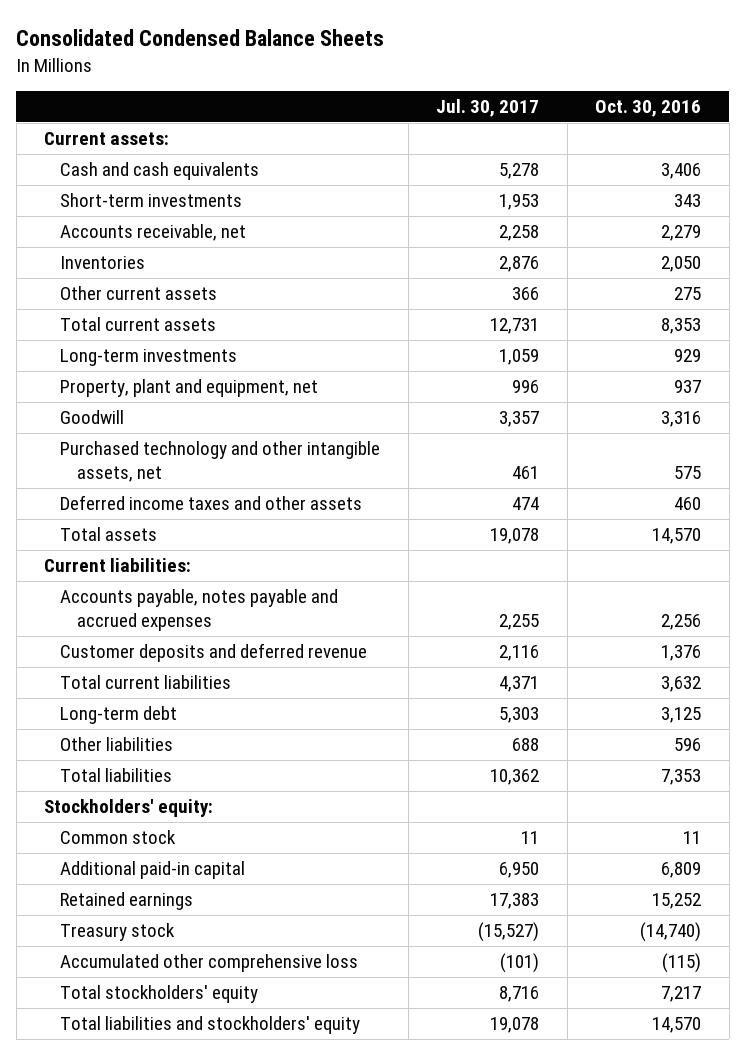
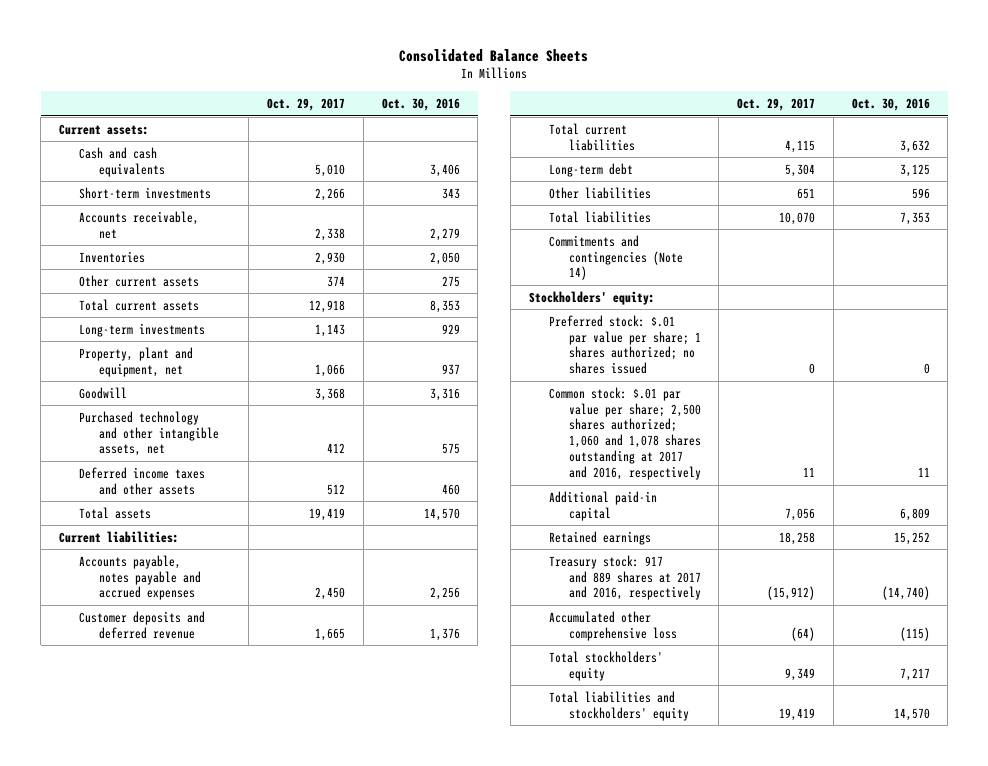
[16,28,385,46] Consolidated Condensed Balance Sheets -> [399,48,589,62] Consolidated Balance Sheets
[436,99,540,118] Jul. 30, 2017 -> none
none -> [267,98,346,112] Oct. 29, 2017
none -> [548,234,683,281] Commitments and contingencies (Note 14)
none -> [548,314,701,375] Preferred stock: $.01 par value per share; 1 shares authorized; no shares issued
[60,830,177,845] Common stock -> [548,386,701,481] Common stock: $.01 par value per share; 2,500 shares authorized; 1,060 and 1,078 shares outstanding at 2017 and 2016, respectively
[60,923,176,942] Treasury stock -> [548,554,701,601] Treasury stock: 917 and 889 shares at 2017 and 2016, respectively

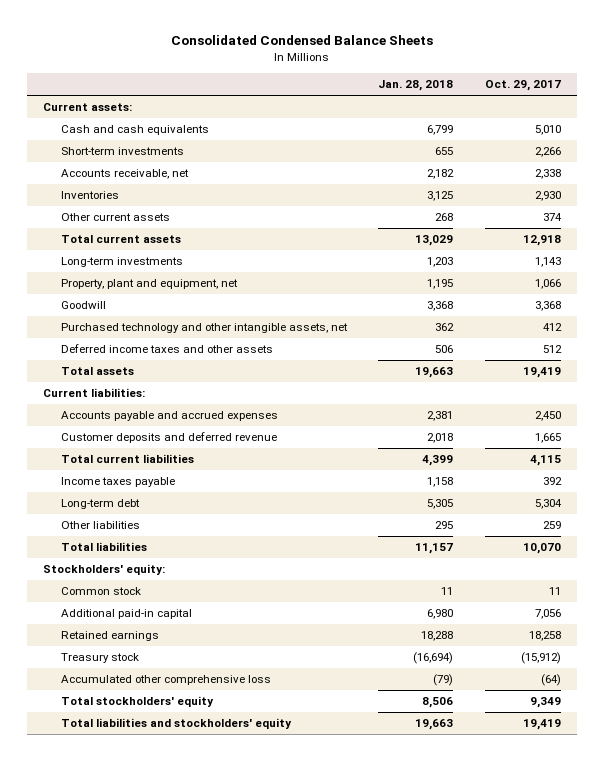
[399,48,589,62] Consolidated Balance Sheets -> [170,35,433,46] Consolidated Condensed Balance Sheets
[381,98,460,112] Oct. 30, 2016 -> none
none -> [378,80,454,92] Jan. 28, 2018
[78,554,201,601] Accounts payable, notes payable and accrued expenses -> [60,411,278,422] Accounts payable and accrued expenses
none -> [60,477,175,488] Income taxes payable
[797,187,816,199] 651 -> [543,521,562,530] 259
[548,234,683,281] Commitments and contingencies (Note 14) -> none
[548,314,701,375] Preferred stock: $.01 par value per share; 1 shares authorized; no shares issued -> none
[548,386,701,481] Common stock: $.01 par value per share; 2,500 shares authorized; 1,060 and 1,078 shares outstanding at 2017 and 2016, respectively -> [60,587,141,596] Common stock
[548,554,701,601] Treasury stock: 917 and 889 shares at 2017 and 2016, respectively -> [60,653,139,664] Treasury stock

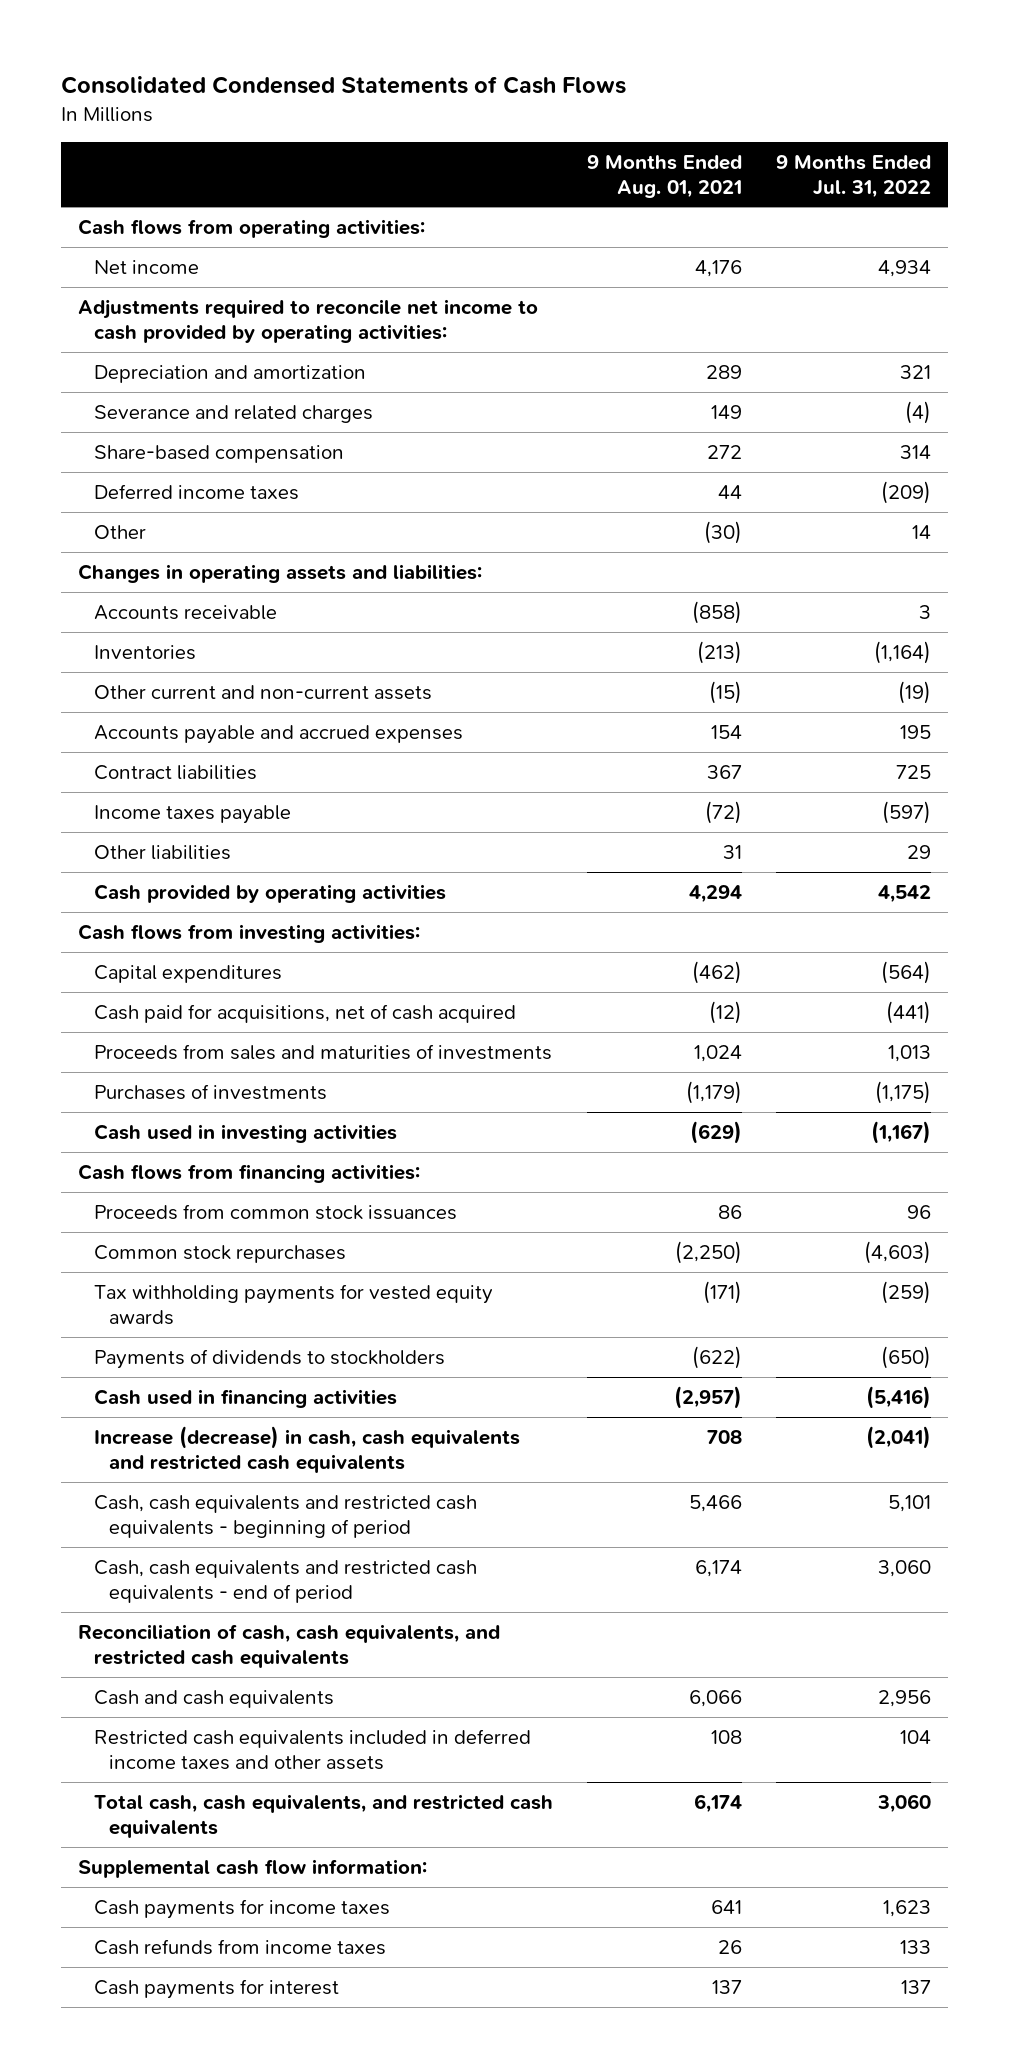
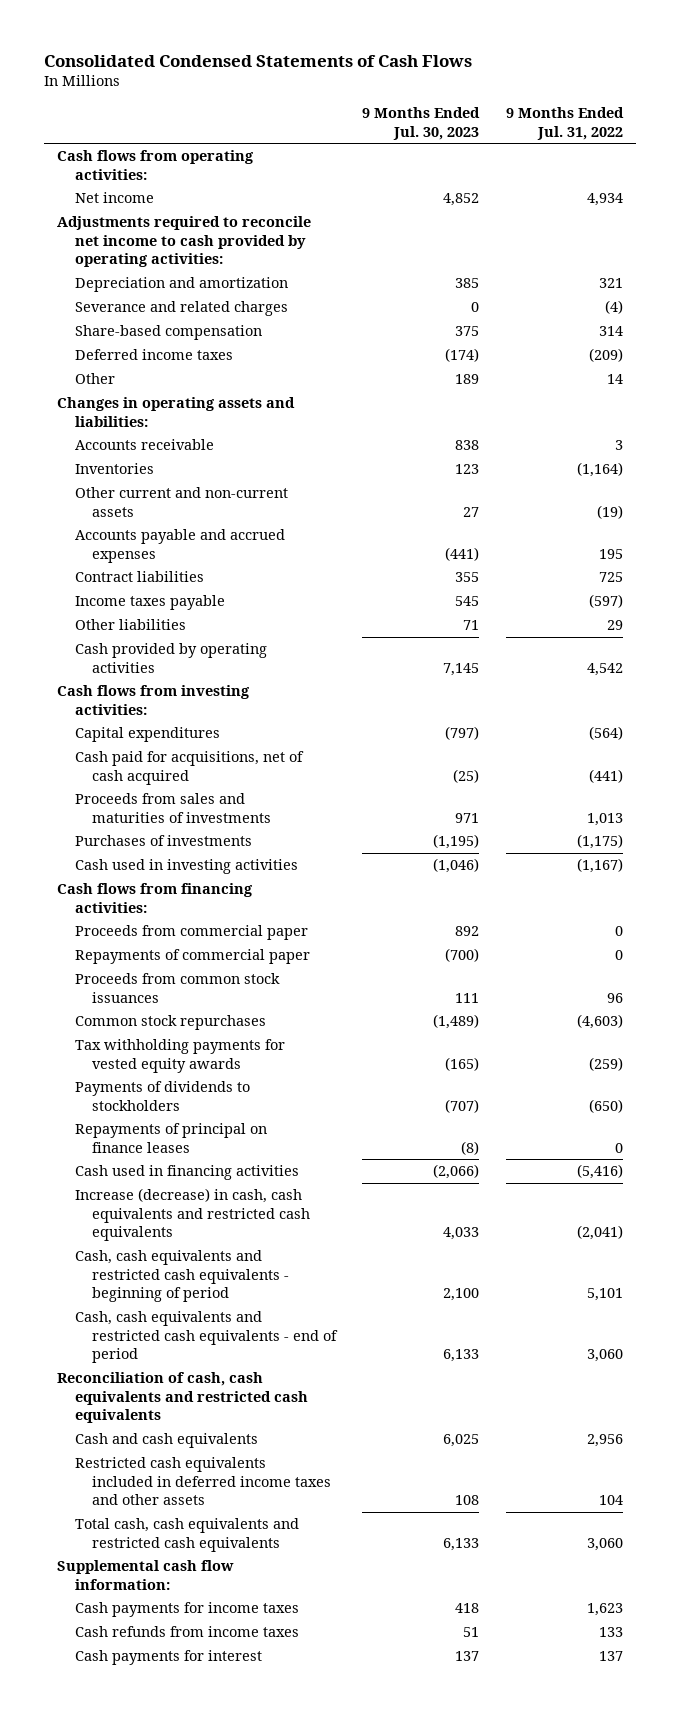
[586,154,742,198] 9 Months Ended Aug. 01, 2021 -> none
none -> [362,107,481,140] 9 Months Ended Jul. 30, 2023
none -> [74,925,308,941] Proceeds from commercial paper
none -> [74,949,310,965] Repayments of commercial paper
none -> [74,1123,267,1153] Repayments of principal on finance leases
[78,1623,501,1668] Reconciliation of cash, cash equivalents, and restricted cash equivalents -> [57,1372,308,1424] Reconciliation of cash, cash equivalents and restricted cash equivalents
[93,1793,553,1838] Total cash, cash equivalents, and restricted cash equivalents -> [74,1518,299,1552] Total cash, cash equivalents and restricted cash equivalents

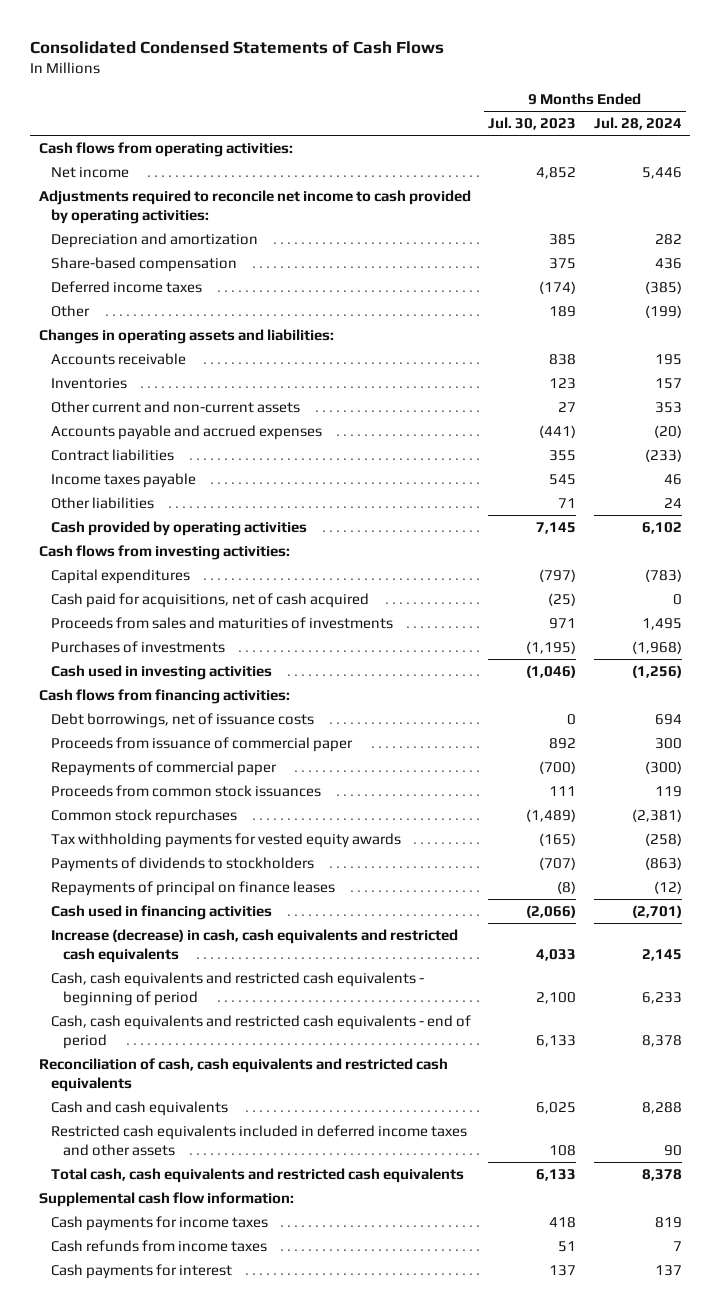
[505,107,624,140] 9 Months Ended Jul. 31, 2022 -> none
none -> [593,117,682,131] Jul. 28, 2024
[74,301,288,317] Severance and related charges -> none
none -> [50,712,314,728] Debt borrowings, net of issuance costs
[74,925,308,941] Proceeds from commercial paper -> [50,736,353,752] Proceeds from issuance of commercial paper

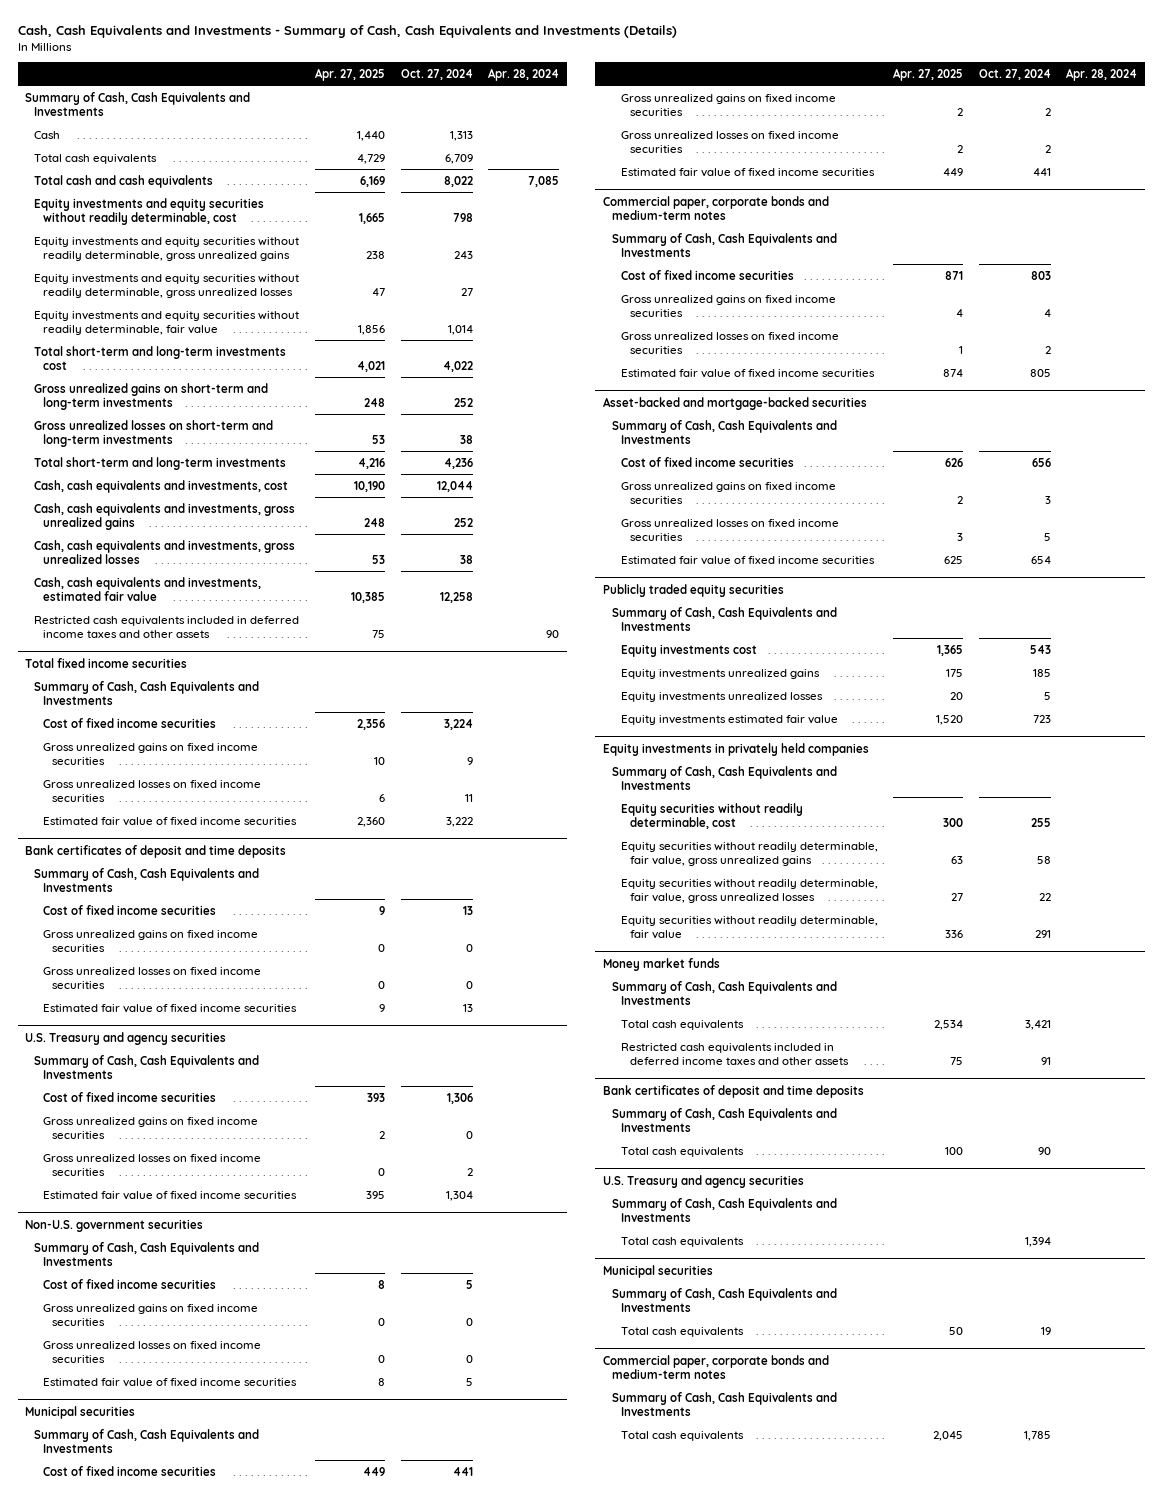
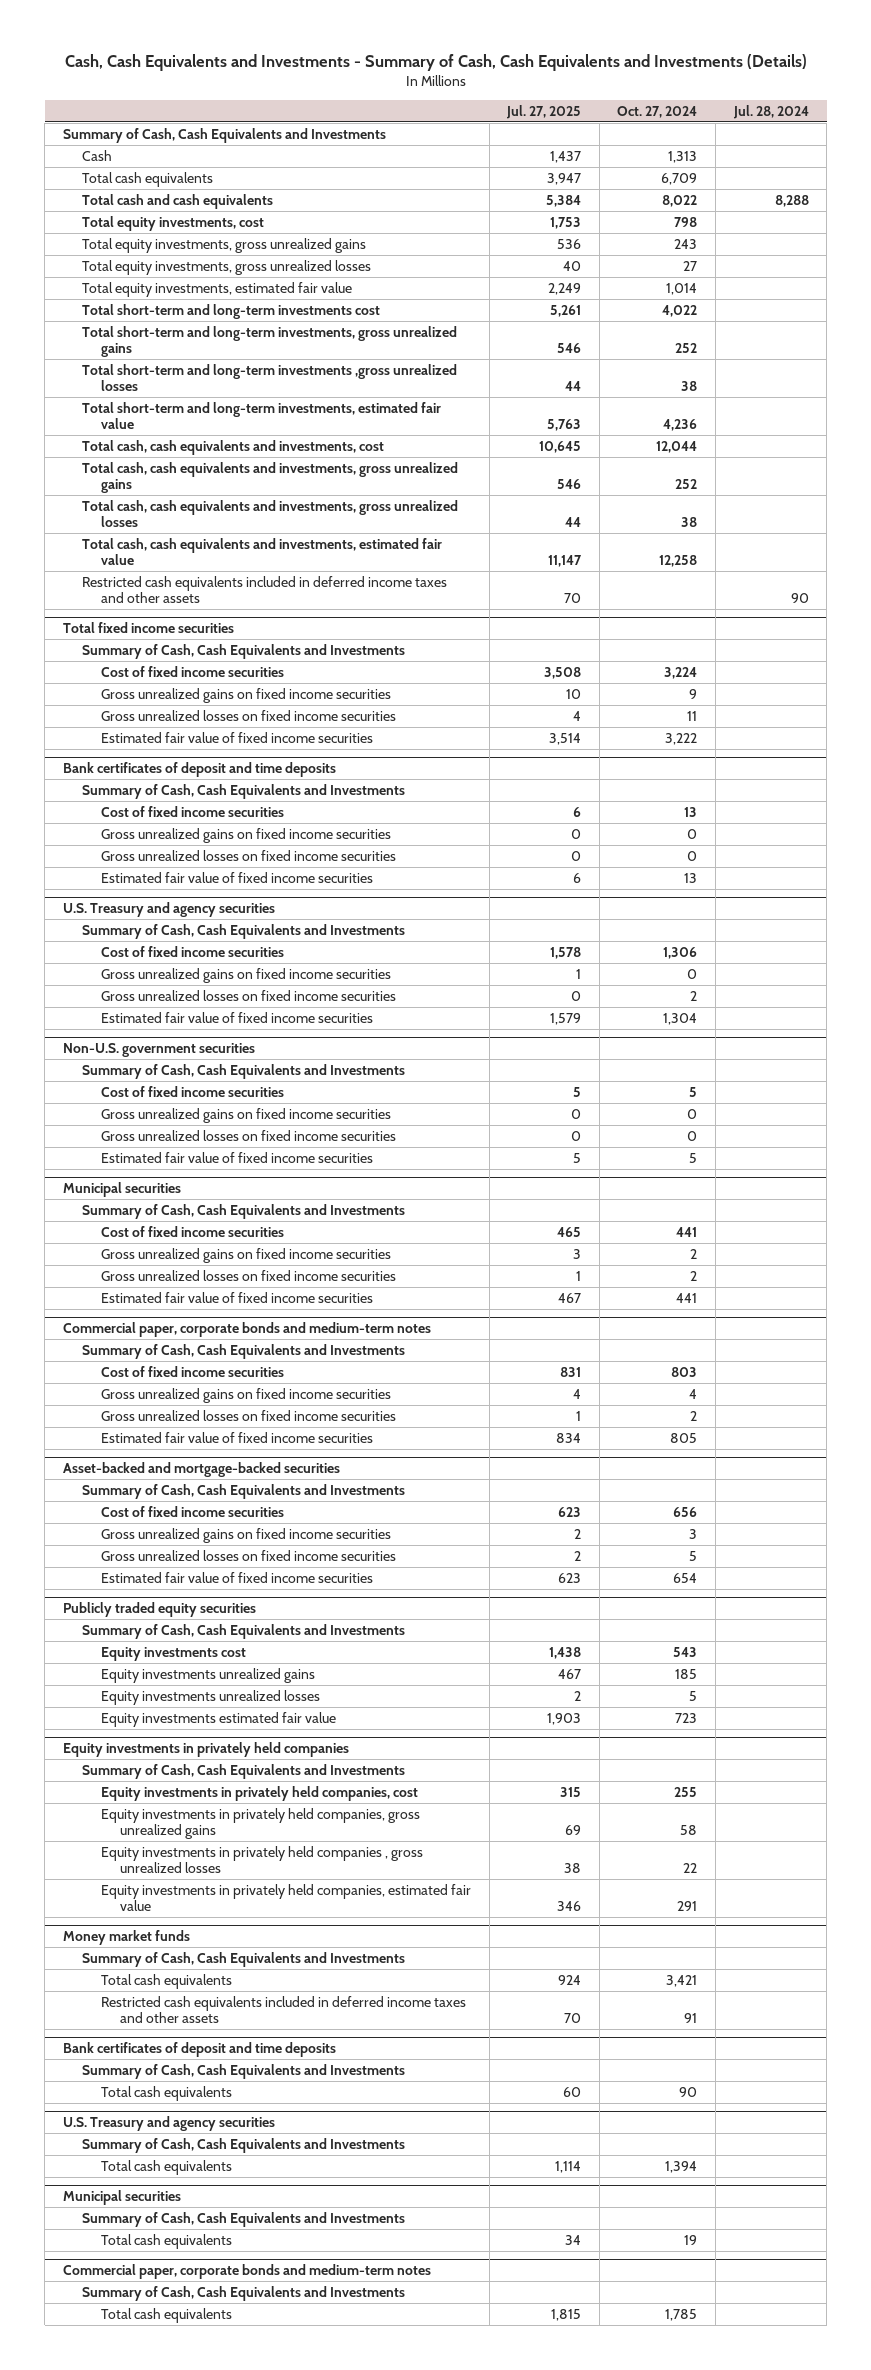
[315,67,386,81] Apr. 27, 2025 -> none
[488,67,560,81] Apr. 28, 2024 -> none
none -> [506,104,582,119] Jul. 27, 2025
none -> [732,104,809,119] Jul. 28, 2024
[34,197,265,225] Equity investments and equity securities without readily determinable, cost -> [81,215,264,231] Total equity investments, cost
[34,236,300,261] Equity investments and equity securities without readily determinable, gross unrealized gains -> [81,237,366,253] Total equity investments, gross unrealized gains
[34,273,300,298] Equity investments and equity securities without readily determinable, gross unrealized losses -> [81,259,371,275] Total equity investments, gross unrealized losses
[34,310,300,335] Equity investments and equity securities without readily determinable, fair value -> [81,281,352,297] Total equity investments, estimated fair value
[34,382,269,410] Gross unrealized gains on short-term and long-term investments -> [81,325,457,358] Total short-term and long-term investments, gross unrealized gains
[34,419,274,447] Gross unrealized losses on short-term and long-term investments -> [81,363,457,392] Total short-term and long-term investments ,gross unrealized losses
[34,456,287,470] Total short-term and long-term investments -> [81,401,441,430] Total short-term and long-term investments, estimated fair value
[34,479,289,493] Cash, cash equivalents and investments, cost -> [81,439,384,455] Total cash, cash equivalents and investments, cost
[34,502,296,530] Cash, cash equivalents and investments, gross unrealized gains -> [81,461,458,494] Total cash, cash equivalents and investments, gross unrealized gains
[34,539,296,564] Cash, cash equivalents and investments, gross unrealized losses -> [81,499,458,528] Total cash, cash equivalents and investments, gross unrealized losses
[34,576,262,601] Cash, cash equivalents and investments, estimated fair value -> [81,537,442,566] Total cash, cash equivalents and investments, estimated fair value
[620,802,803,829] Equity securities without readily determinable, cost -> [101,1785,419,1801] Equity investments in privately held companies, cost
[620,841,878,866] Equity securities without readily determinable, fair value, gross unrealized gains -> [101,1807,421,1840] Equity investments in privately held companies, gross unrealized gains
[620,878,878,903] Equity securities without readily determinable, fair value, gross unrealized losses -> [101,1845,424,1874] Equity investments in privately held companies , gross unrealized losses
[620,915,878,939] Equity securities without readily determinable, fair value -> [101,1883,472,1912] Equity investments in privately held companies, estimated fair value

